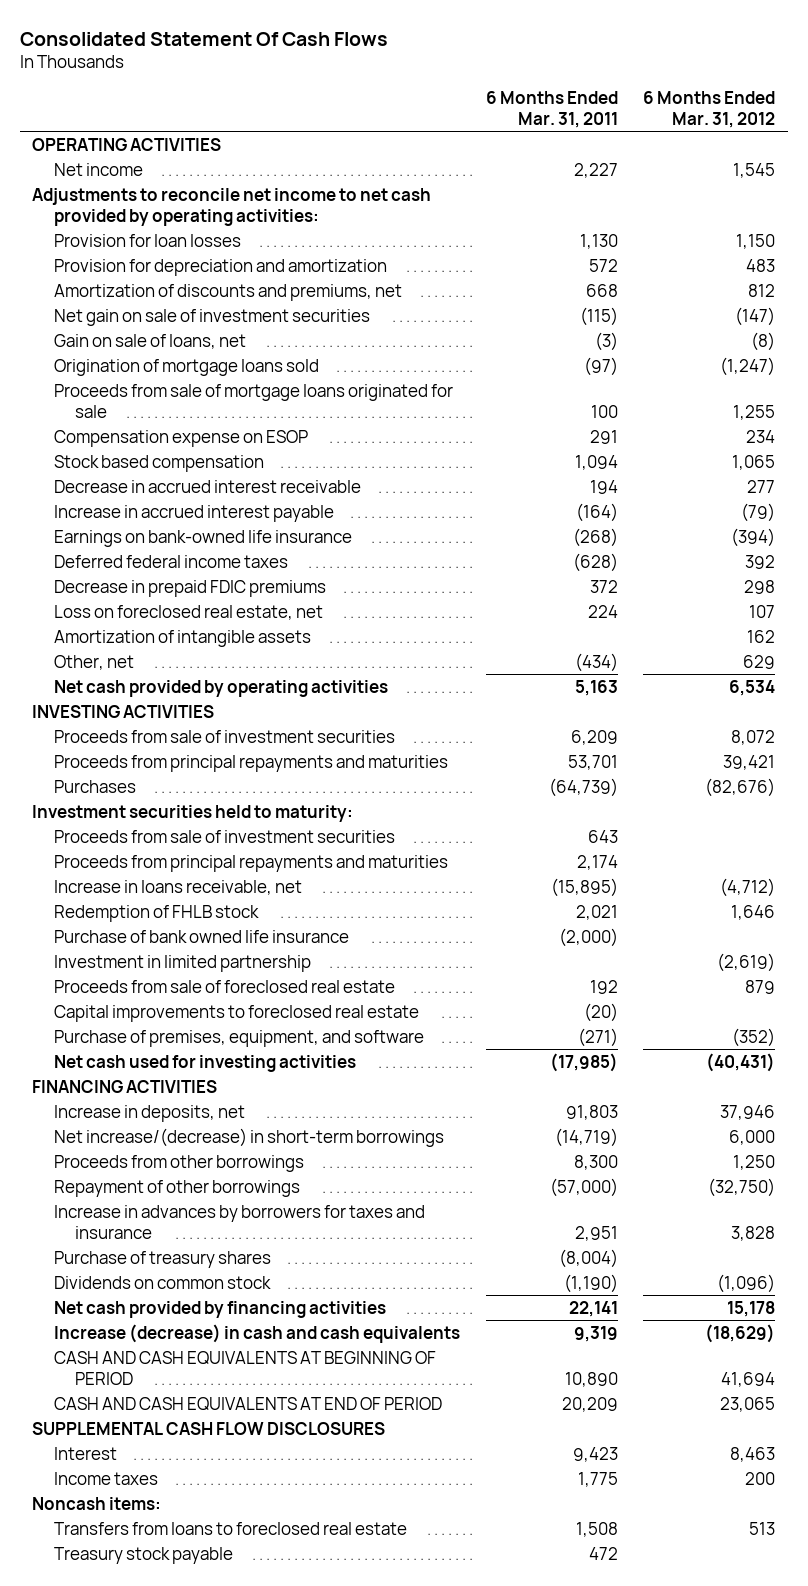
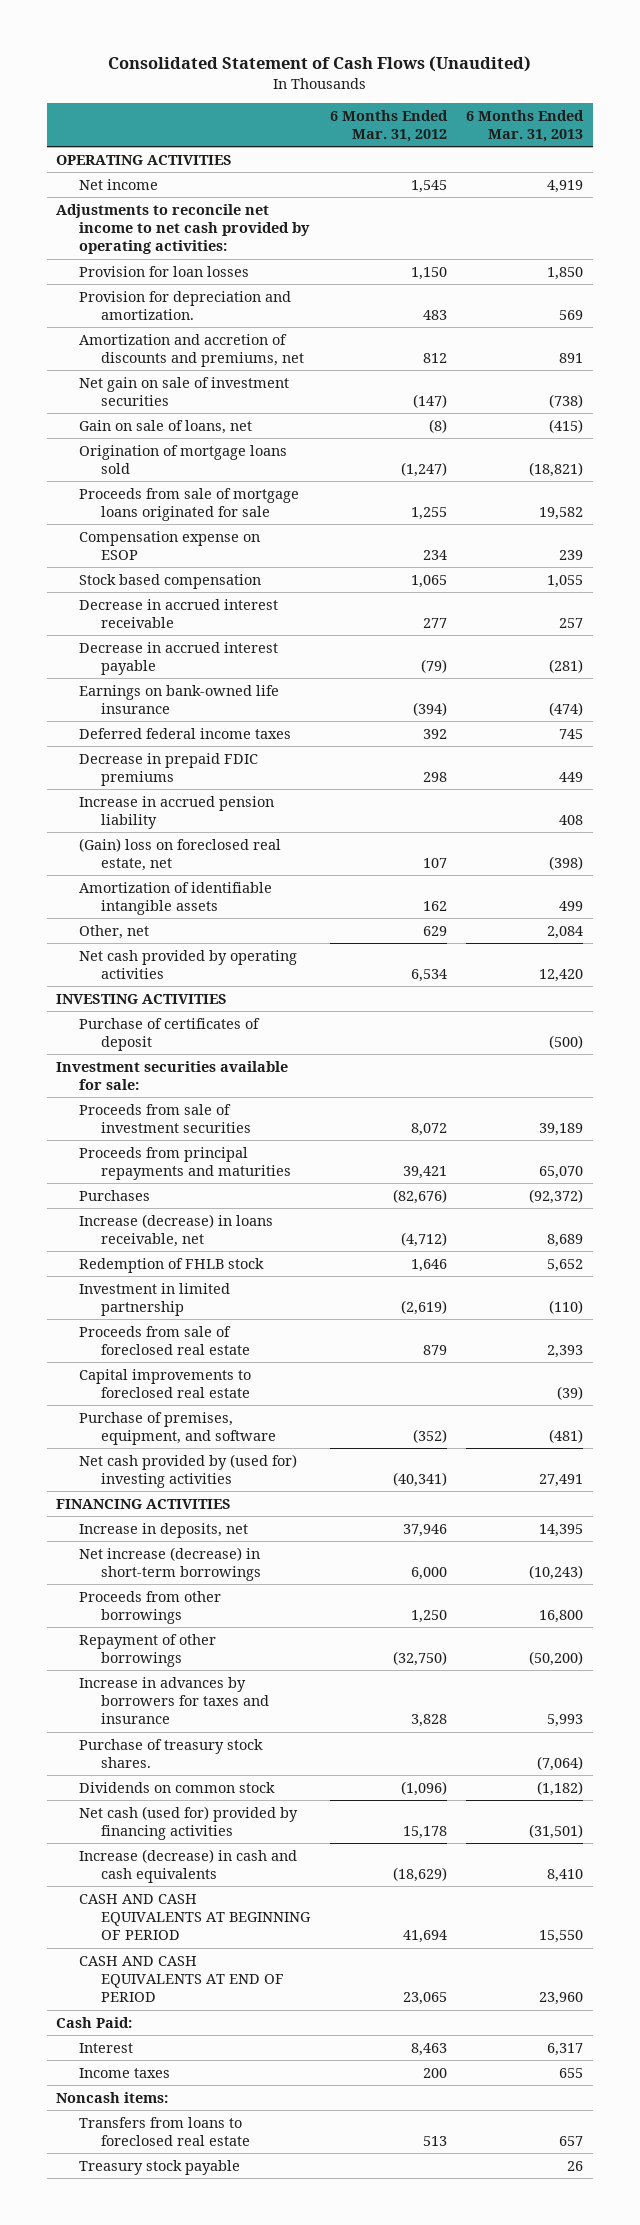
[19,31,388,46] Consolidated Statement Of Cash Flows -> [107,56,531,73] Consolidated Statement of Cash Flows (Unaudited)
[485,90,618,128] 6 Months Ended Mar. 31, 2011 -> none
none -> [466,109,585,143] 6 Months Ended Mar. 31, 2013
[53,258,387,276] Provision for depreciation and amortization -> [78,290,291,320] Provision for depreciation and amortization.
[53,283,402,301] Amortization of discounts and premiums, net -> [78,333,304,367] Amortization and accretion of discounts and premiums, net
[53,504,334,522] Increase in accrued interest payable -> [78,641,278,675] Decrease in accrued interest payable
none -> [78,795,274,829] Increase in accrued pension liability
[53,604,323,620] Loss on foreclosed real estate, net -> [78,837,281,871] (Gain) loss on foreclosed real estate, net
[53,629,311,647] Amortization of intangible assets -> [78,881,272,915] Amortization of identifiable intangible assets
none -> [78,1017,260,1051] Purchase of certificates of deposit
none -> [56,1060,289,1090] Investment securities available for sale:
[32,804,354,822] Investment securities held to maturity: -> none
[53,829,395,843] Proceeds from sale of investment securities -> none
[53,854,448,872] Proceeds from principal repayments and maturities -> none
[53,879,302,895] Increase in loans receivable, net -> [78,1213,273,1247] Increase (decrease) in loans receivable, net
[53,929,349,943] Purchase of bank owned life insurance -> none
[53,1054,356,1072] Net cash used for investing activities -> [78,1453,297,1488] Net cash provided by (used for) investing activities
[706,1052,776,1072] (40,431) -> [392,1471,447,1487] (40,341)
[53,1127,444,1147] Net increase/(decrease) in short-term borrowings -> [78,1546,261,1581] Net increase (decrease) in short-term borrowings
[53,1250,271,1268] Purchase of treasury shares -> [78,1738,263,1768] Purchase of treasury stock shares.
[53,1300,386,1318] Net cash provided by financing activities -> [78,1805,298,1840] Net cash (used for) provided by financing activities
[32,1421,386,1435] SUPPLEMENTAL CASH FLOW DISCLOSURES -> none
none -> [56,2016,133,2028] Cash Paid:

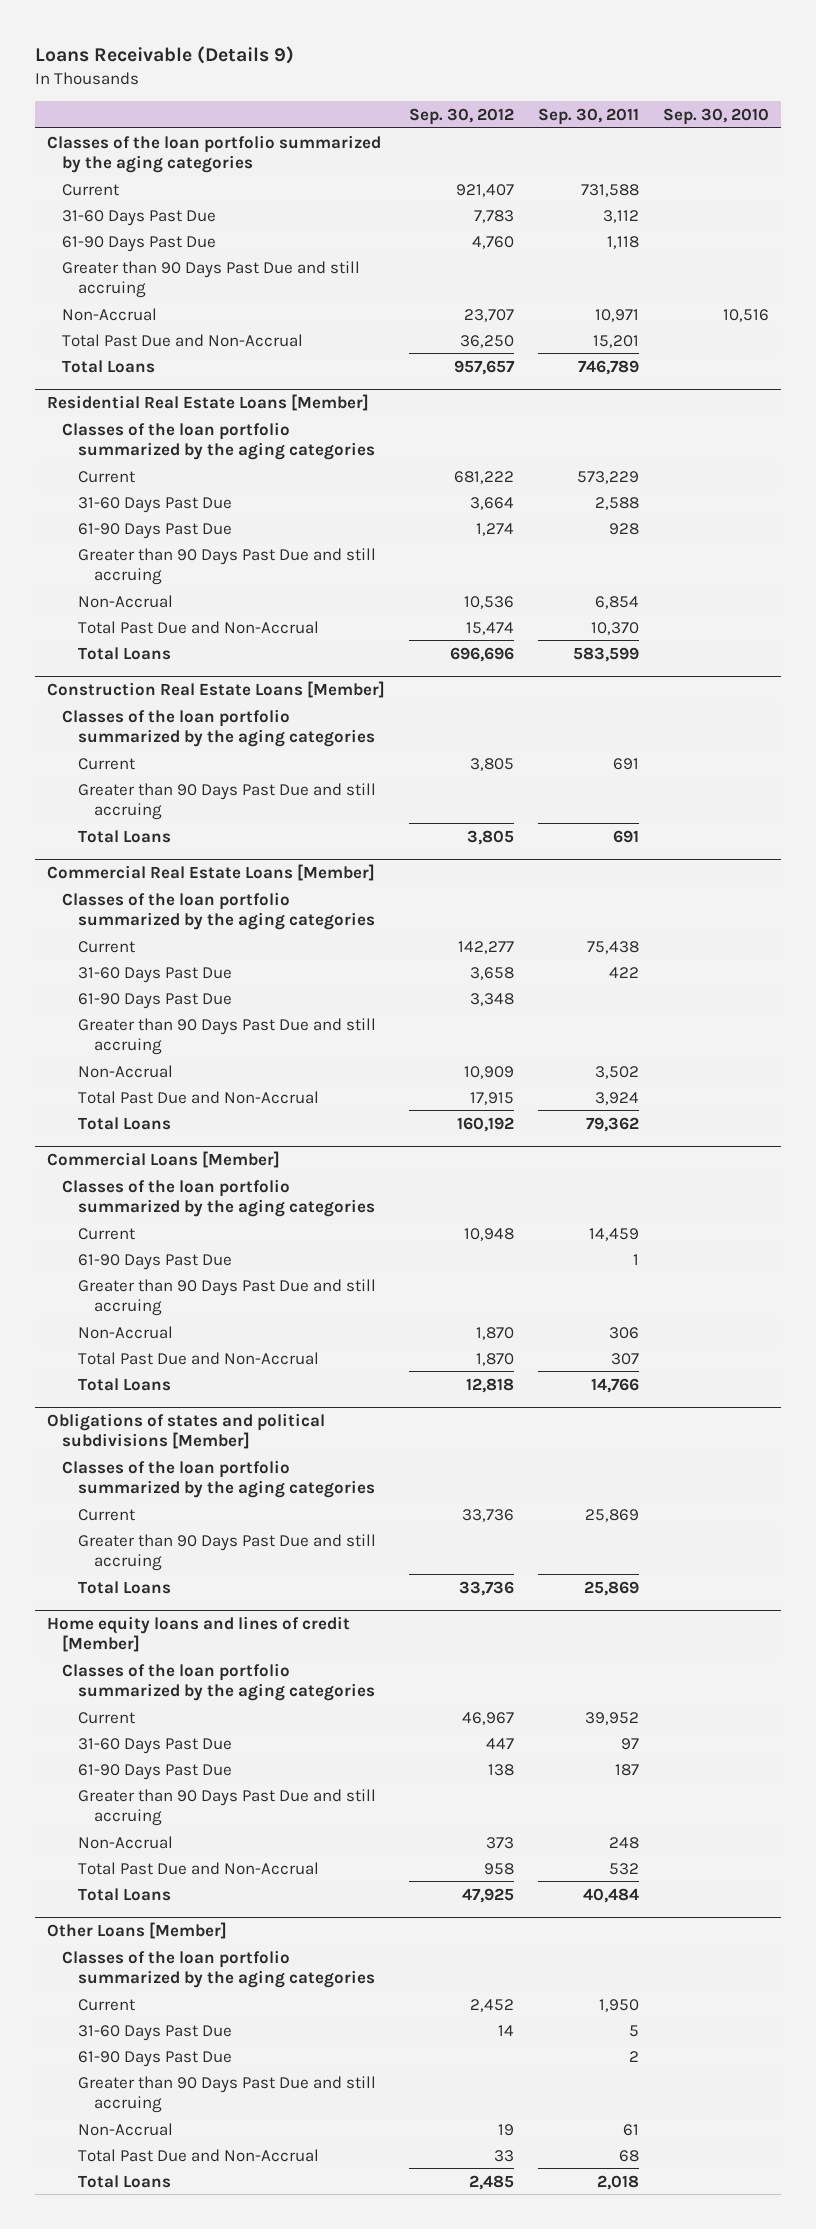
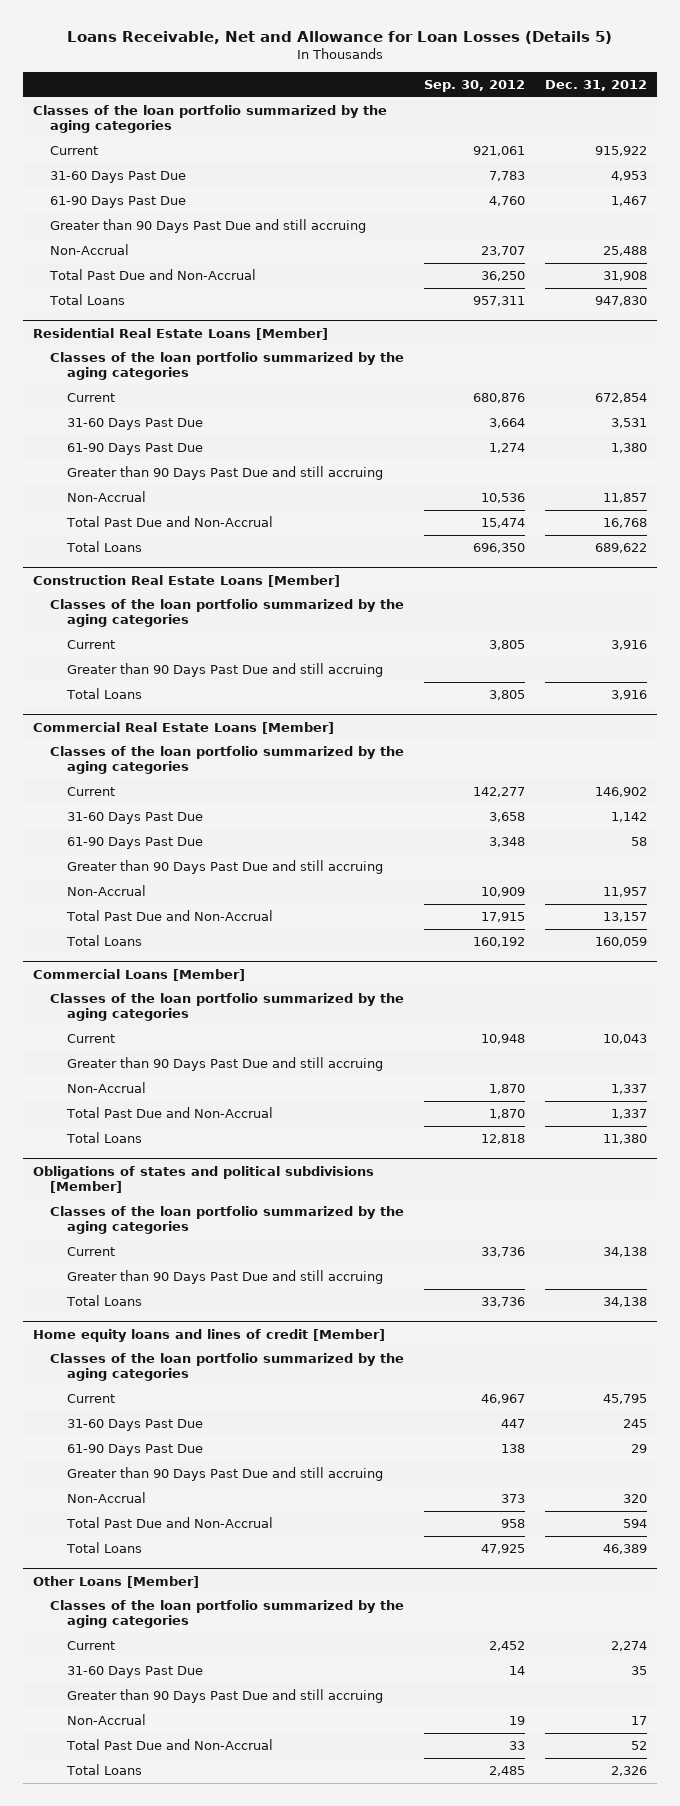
[34,46,294,65] Loans Receivable (Details 9) -> [66,31,612,45] Loans Receivable, Net and Allowance for Loan Losses (Details 5)
[538,108,640,126] Sep. 30, 2011 -> none
[663,108,770,126] Sep. 30, 2010 -> none
none -> [545,79,648,91] Dec. 31, 2012
[455,183,514,197] 921,407 -> [472,146,525,157] 921,061
[453,359,515,375] 957,657 -> [472,296,525,307] 957,311
[453,470,514,484] 681,222 -> [472,393,525,404] 680,876
[449,646,514,662] 696,696 -> [472,543,525,554] 696,350
[78,1253,233,1270] 61-90 Days Past Due -> none
[78,2050,233,2067] 61-90 Days Past Due -> none

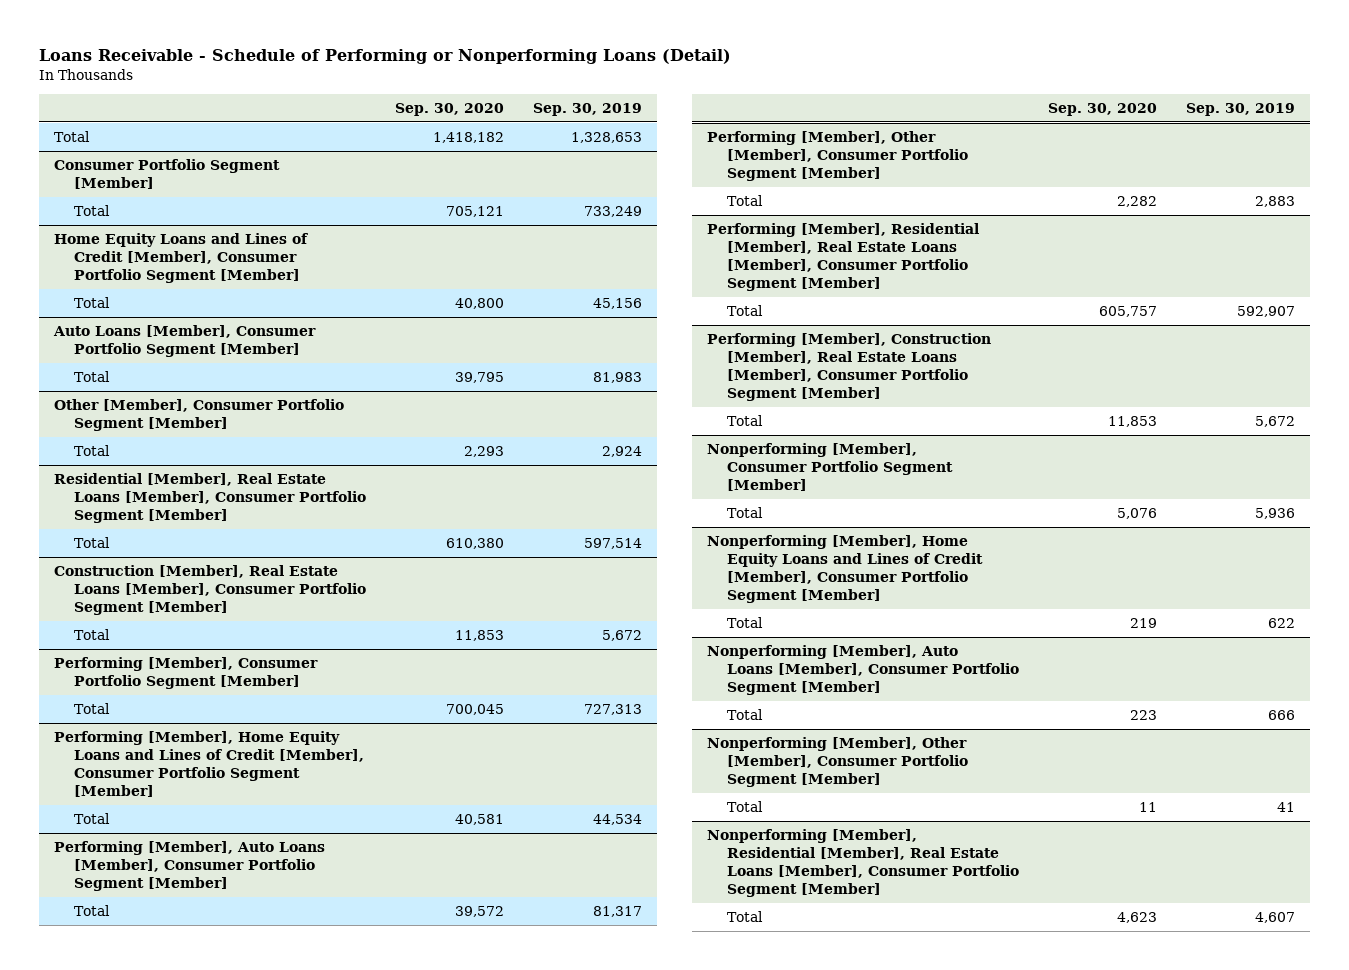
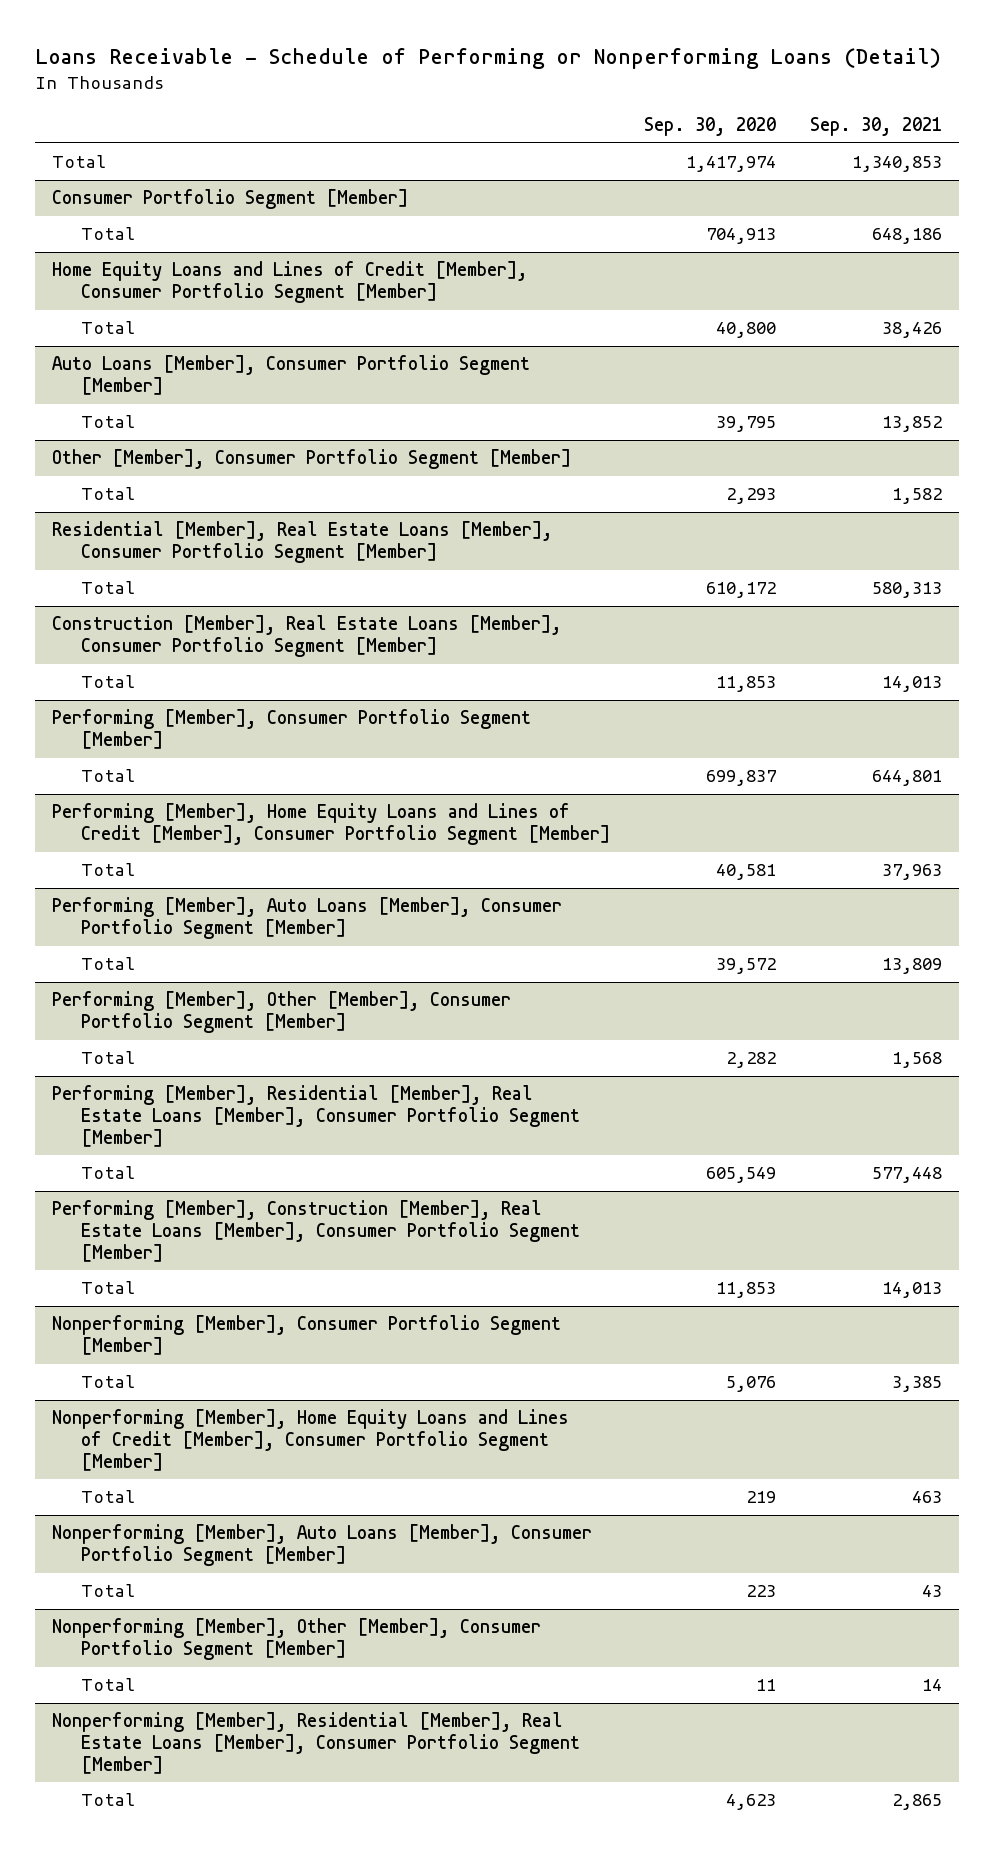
[533,103,643,117] Sep. 30, 2019 -> none
none -> [810,117,943,137] Sep. 30, 2021
[433,131,505,143] 1,418,182 -> [685,156,776,173] 1,417,974
[446,205,505,217] 705,121 -> [705,228,776,245] 704,913
[446,537,505,549] 610,380 -> [705,582,776,599] 610,172
[446,703,505,715] 700,045 -> [705,770,776,787] 699,837
[1099,305,1158,317] 605,757 -> [705,1167,776,1184] 605,549

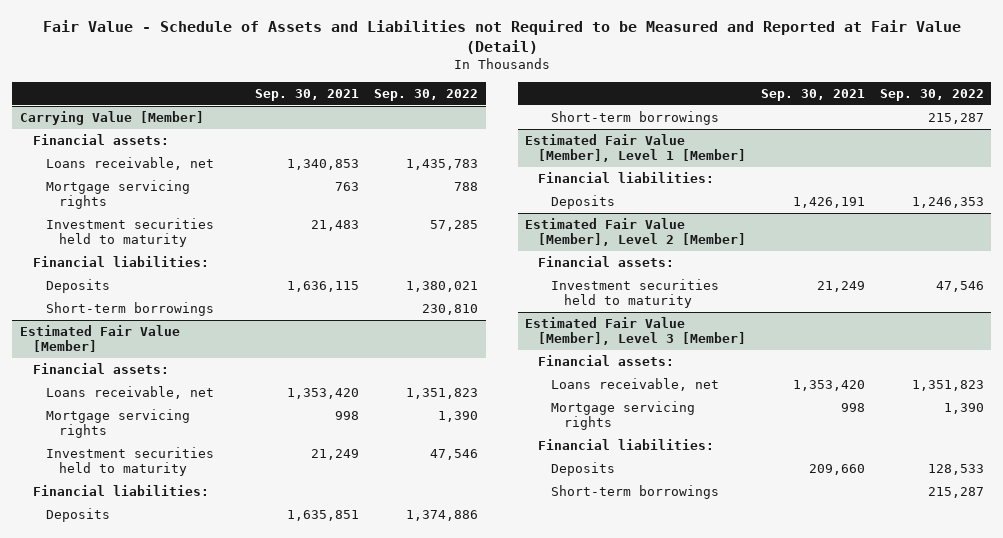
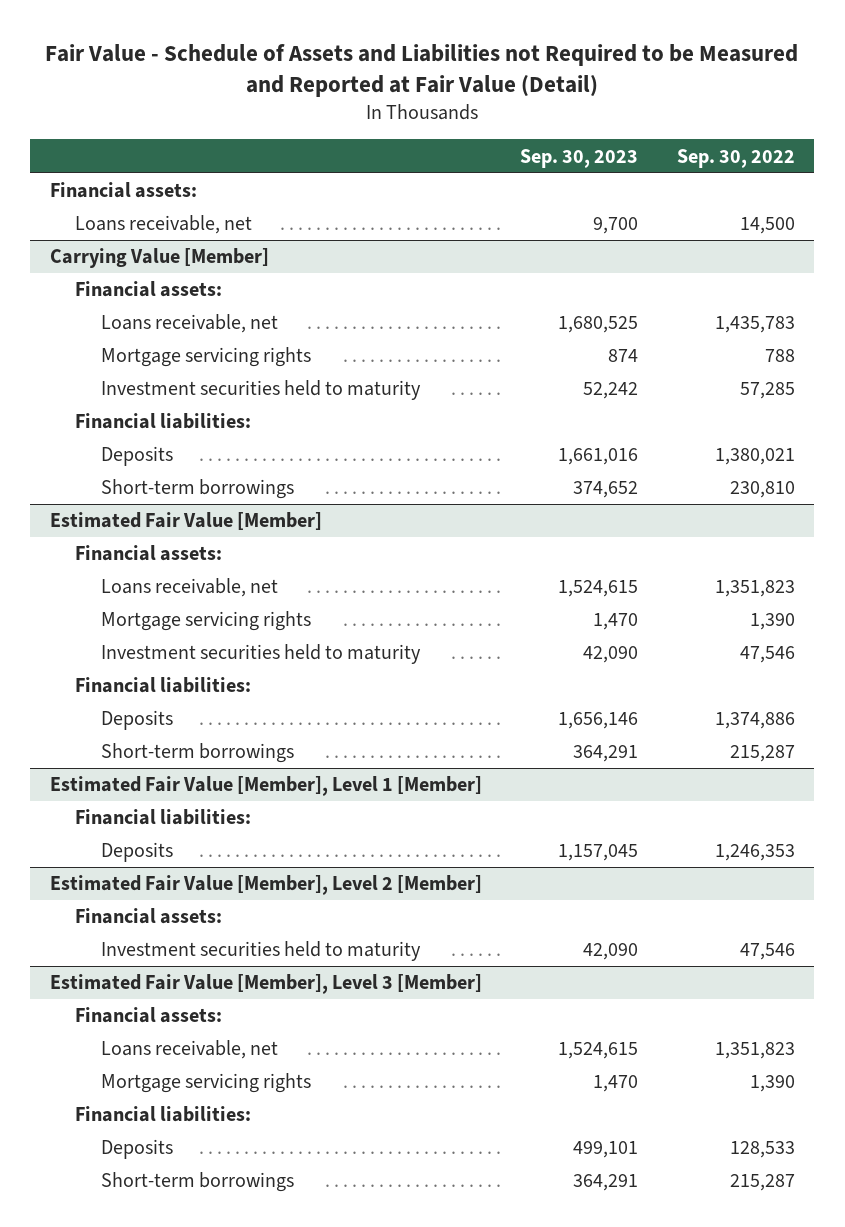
[255,88,360,101] Sep. 30, 2021 -> none
none -> [520,148,639,168] Sep. 30, 2023
none -> [49,182,197,199] Financial assets:
none -> [75,215,253,235] Loans receivable, net

